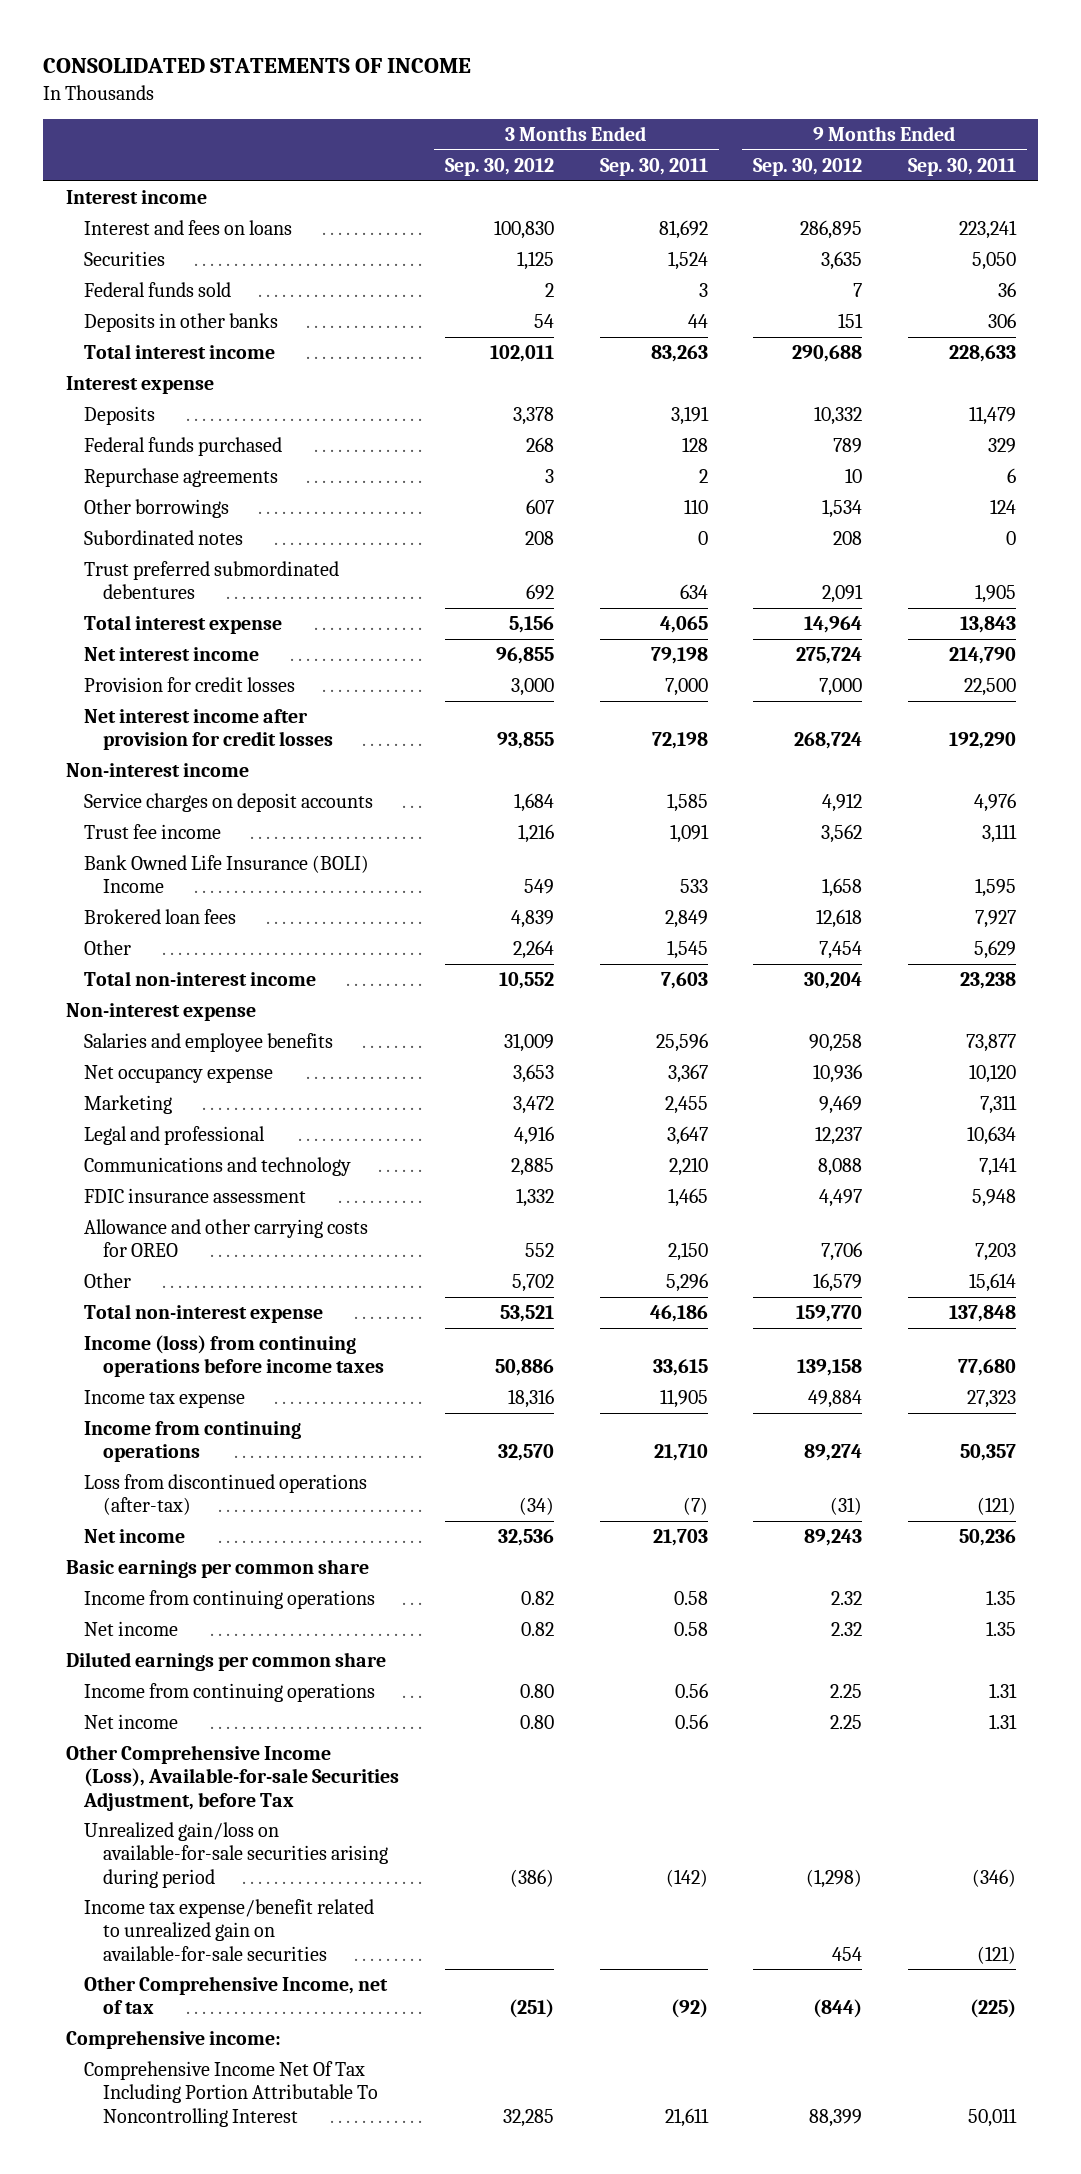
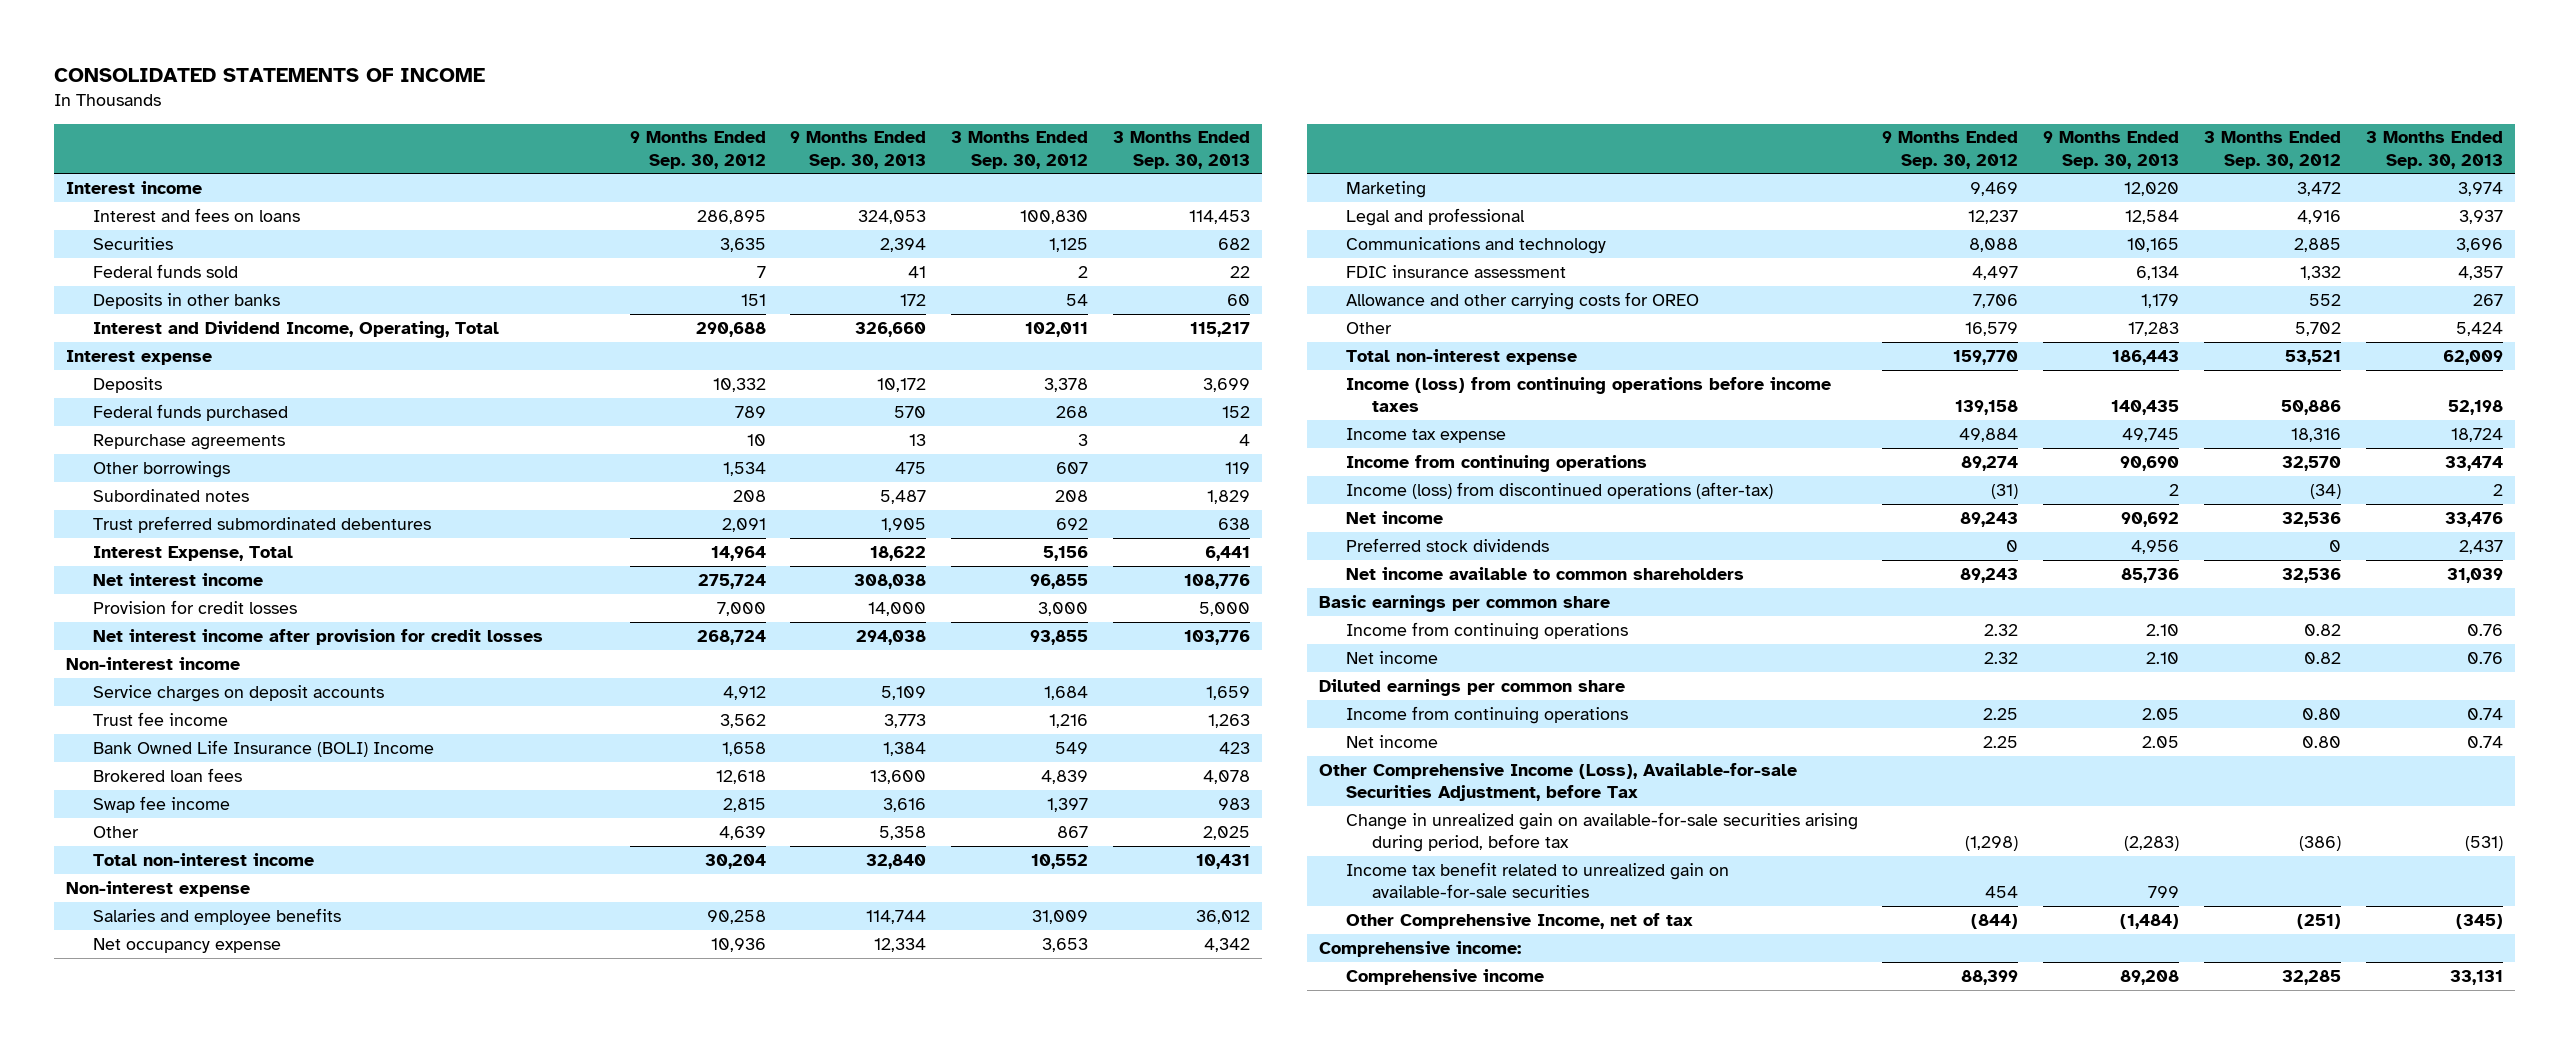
[599,157,708,176] Sep. 30, 2011 -> none
[907,157,1016,176] Sep. 30, 2011 -> none
none -> [790,131,927,169] 9 Months Ended Sep. 30, 2013
none -> [1112,131,1250,169] 3 Months Ended Sep. 30, 2013
[84,343,276,359] Total interest income -> [92,320,499,338] Interest and Dividend Income, Operating, Total
[84,614,283,634] Total interest expense -> [92,545,293,561] Interest Expense, Total
none -> [92,795,230,813] Swap fee income
[513,939,555,959] 2,264 -> [1057,825,1089,838] 867
[819,940,863,959] 7,454 -> [718,825,766,840] 4,639
[84,1473,368,1516] Loss from discontinued operations (after-tax) -> [1345,481,1773,499] Income (loss) from discontinued operations (after-tax)
none -> [1345,537,1549,552] Preferred stock dividends
none -> [1345,566,1744,580] Net income available to common shareholders
[84,1821,389,1888] Unrealized gain/loss on available-for-sale securities arising during period -> [1345,811,1858,853] Change in unrealized gain on available-for-sale securities arising during period, before tax
[84,1898,375,1961] Income tax expense/benefit related to unrealized gain on available-for-sale securities -> [1345,861,1729,899] Income tax benefit related to unrealized gain on available-for-sale securities
[84,2060,379,2127] Comprehensive Income Net Of Tax Including Portion Attributable To Noncontrolling Interest -> [1345,968,1544,985] Comprehensive income

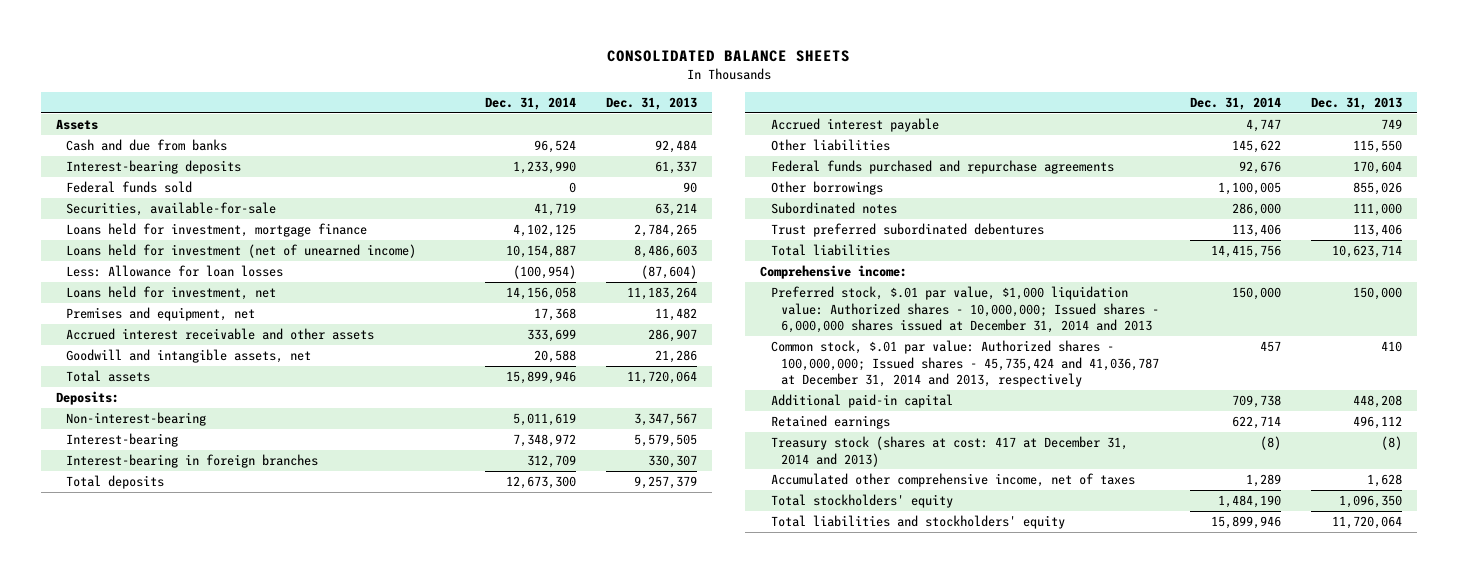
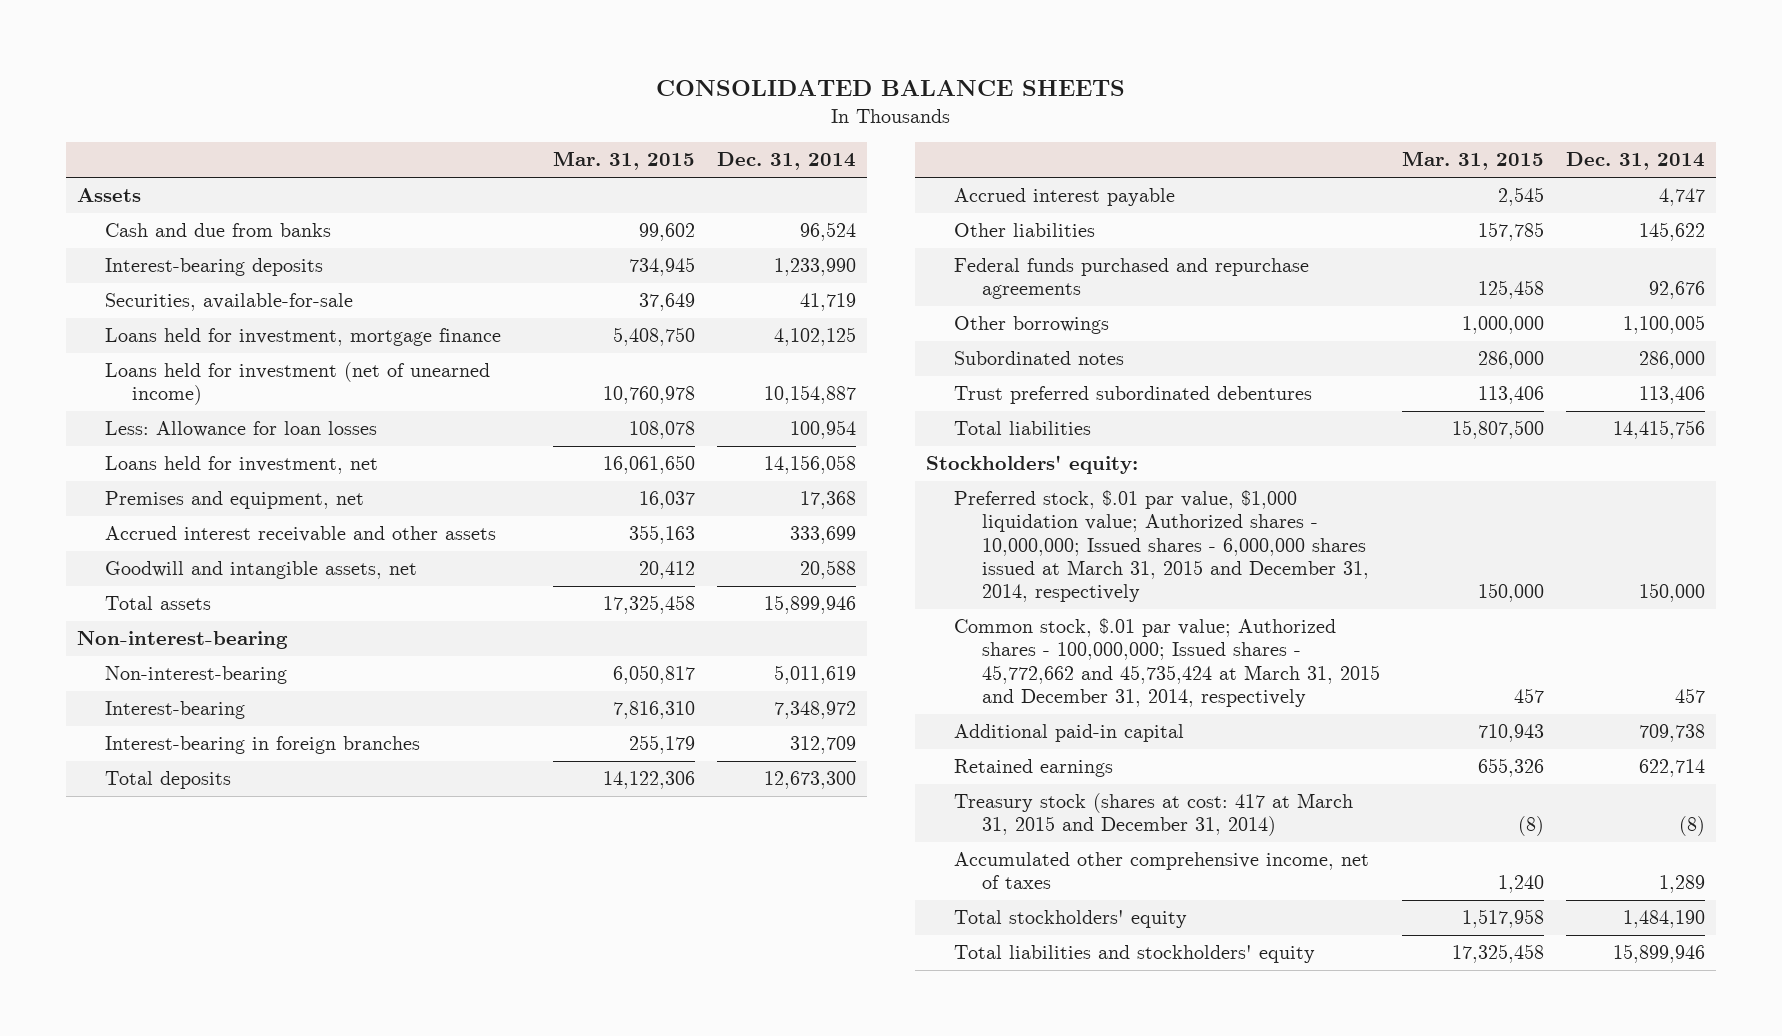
[606,96,698,110] Dec. 31, 2013 -> none
none -> [552,151,695,171] Mar. 31, 2015
[66,180,193,193] Federal funds sold -> none
[512,264,576,279] (100,954) -> [789,420,856,440] 100,954
[55,390,119,405] Deposits: -> [77,631,289,650] Non-interest-bearing
[760,264,908,279] Comprehensive income: -> [926,455,1139,475] Stockholders' equity:
[770,285,1160,334] Preferred stock, $.01 par value, $1,000 liquidation value: Authorized shares - 10,000,000; Issued shares - 6,000,000 shares issued at December 31, 2014 and 2013 -> [953,490,1369,603] Preferred stock, $.01 par value, $1,000 liquidation value; Authorized shares - 10,000,000; Issued shares - 6,000,000 shares issued at March 31, 2015 and December 31, 2014, respectively
[770,339,1160,388] Common stock, $.01 par value: Authorized shares - 100,000,000; Issued shares - 45,735,424 and 41,036,787 at December 31, 2014 and 2013, respectively -> [953,618,1380,708] Common stock, $.01 par value; Authorized shares - 100,000,000; Issued shares - 45,772,662 and 45,735,424 at March 31, 2015 and December 31, 2014, respectively
[770,435,1128,467] Treasury stock (shares at cost: 417 at December 31, 2014 and 2013) -> [953,793,1353,837] Treasury stock (shares at cost: 417 at March 31, 2015 and December 31, 2014)

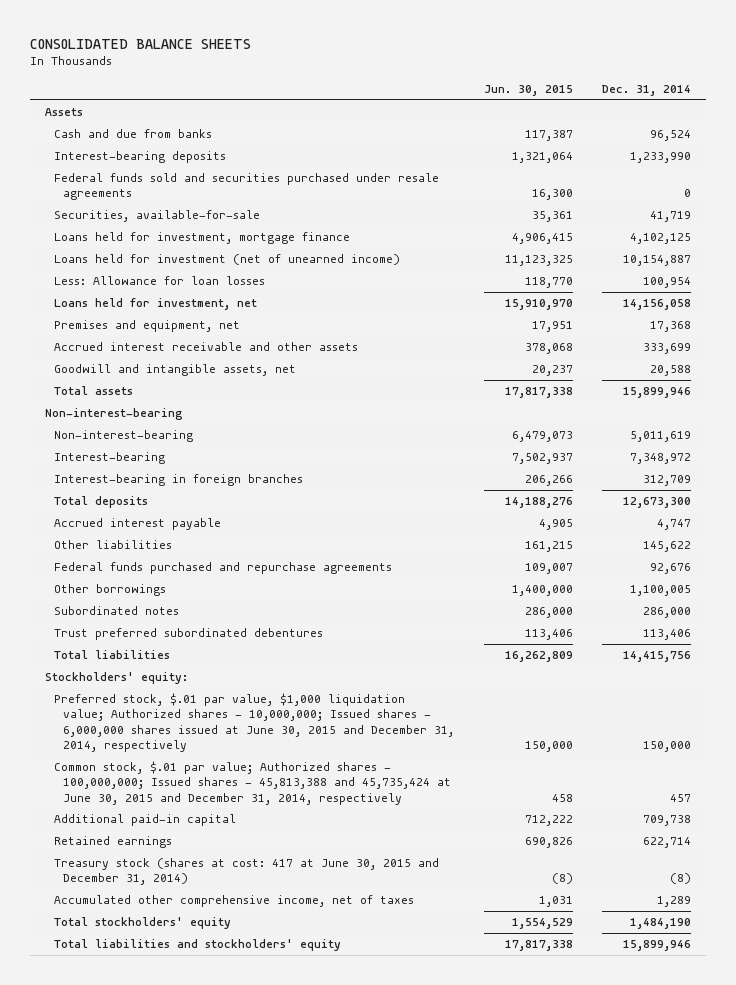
[552,151,695,171] Mar. 31, 2015 -> none
none -> [483,84,573,96] Jun. 30, 2015
none -> [54,173,440,201] Federal funds sold and securities purchased under resale agreements
[953,490,1369,603] Preferred stock, $.01 par value, $1,000 liquidation value; Authorized shares - 10,000,000; Issued shares - 6,000,000 shares issued at March 31, 2015 and December 31, 2014, respectively -> [54,693,455,752] Preferred stock, $.01 par value, $1,000 liquidation value; Authorized shares - 10,000,000; Issued shares - 6,000,000 shares issued at June 30, 2015 and December 31, 2014, respectively
[953,618,1380,708] Common stock, $.01 par value; Authorized shares - 100,000,000; Issued shares - 45,772,662 and 45,735,424 at March 31, 2015 and December 31, 2014, respectively -> [54,761,452,805] Common stock, $.01 par value; Authorized shares - 100,000,000; Issued shares - 45,813,388 and 45,735,424 at June 30, 2015 and December 31, 2014, respectively
[953,793,1353,837] Treasury stock (shares at cost: 417 at March 31, 2015 and December 31, 2014) -> [54,858,440,886] Treasury stock (shares at cost: 417 at June 30, 2015 and December 31, 2014)

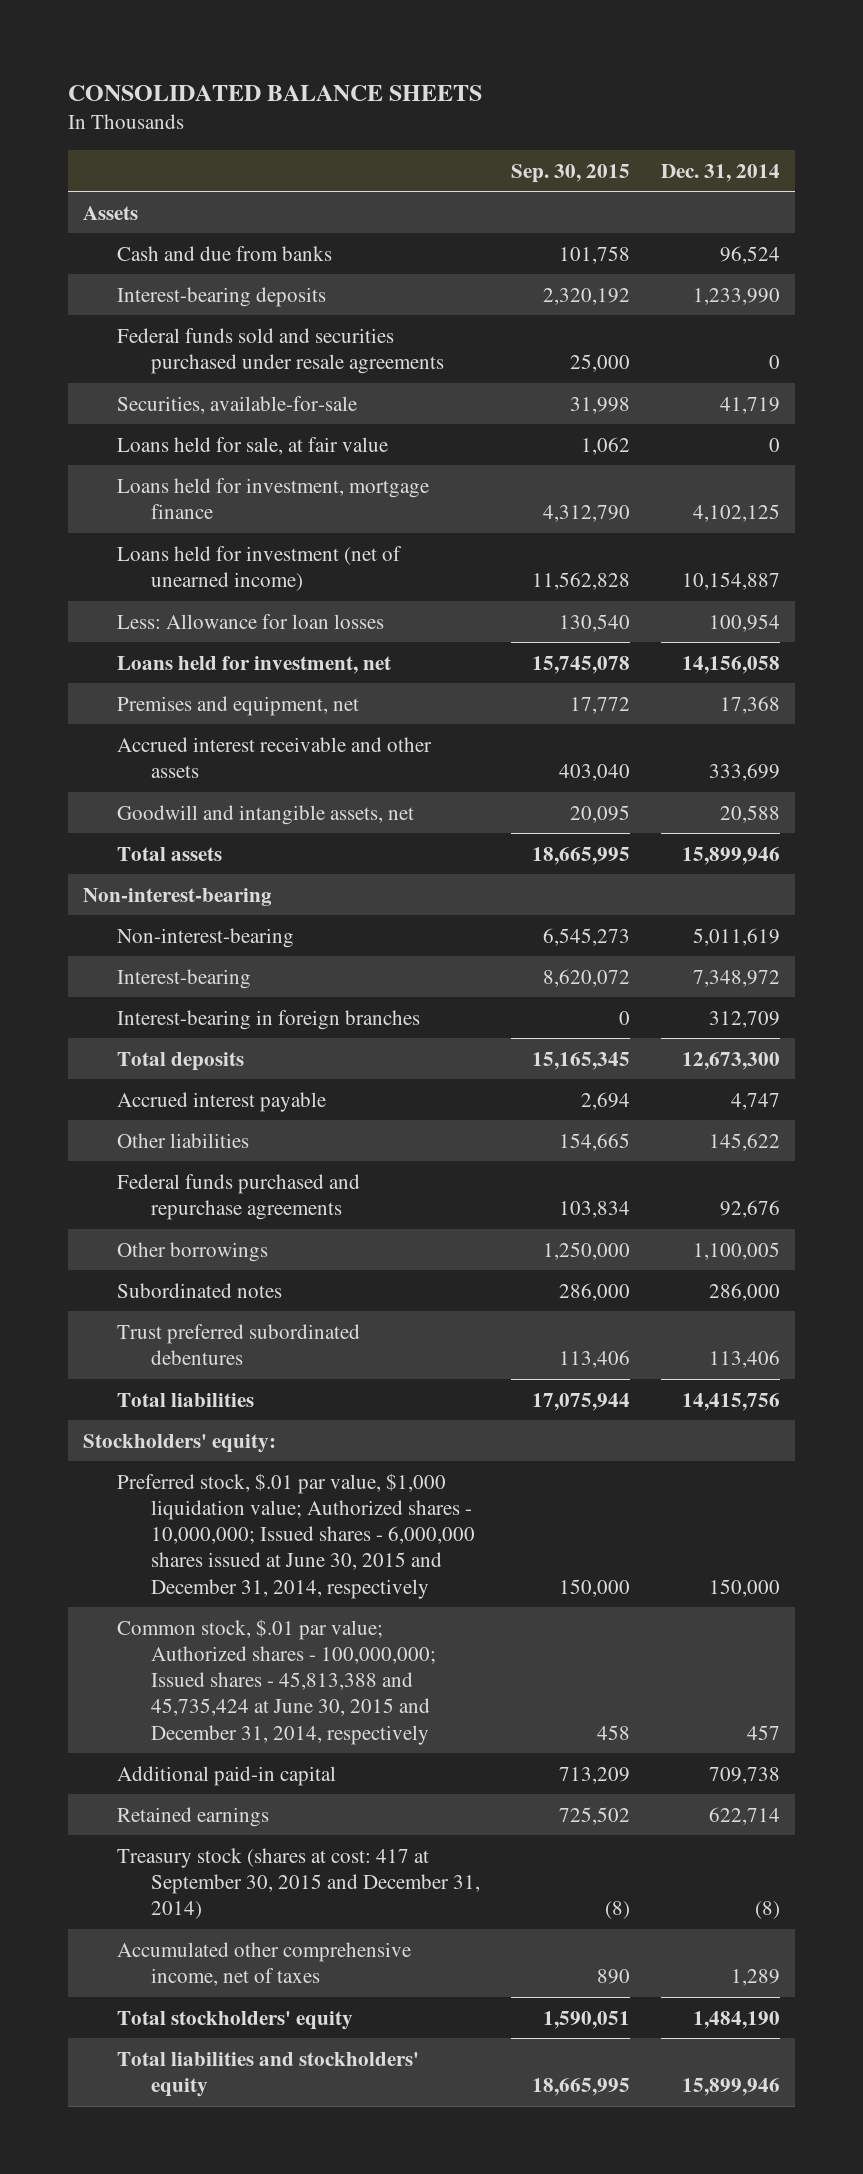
[483,84,573,96] Jun. 30, 2015 -> none
none -> [510,163,630,183] Sep. 30, 2015
none -> [116,436,388,455] Loans held for sale, at fair value
[54,858,440,886] Treasury stock (shares at cost: 417 at June 30, 2015 and December 31, 2014) -> [116,1847,480,1920] Treasury stock (shares at cost: 417 at September 30, 2015 and December 31, 2014)

